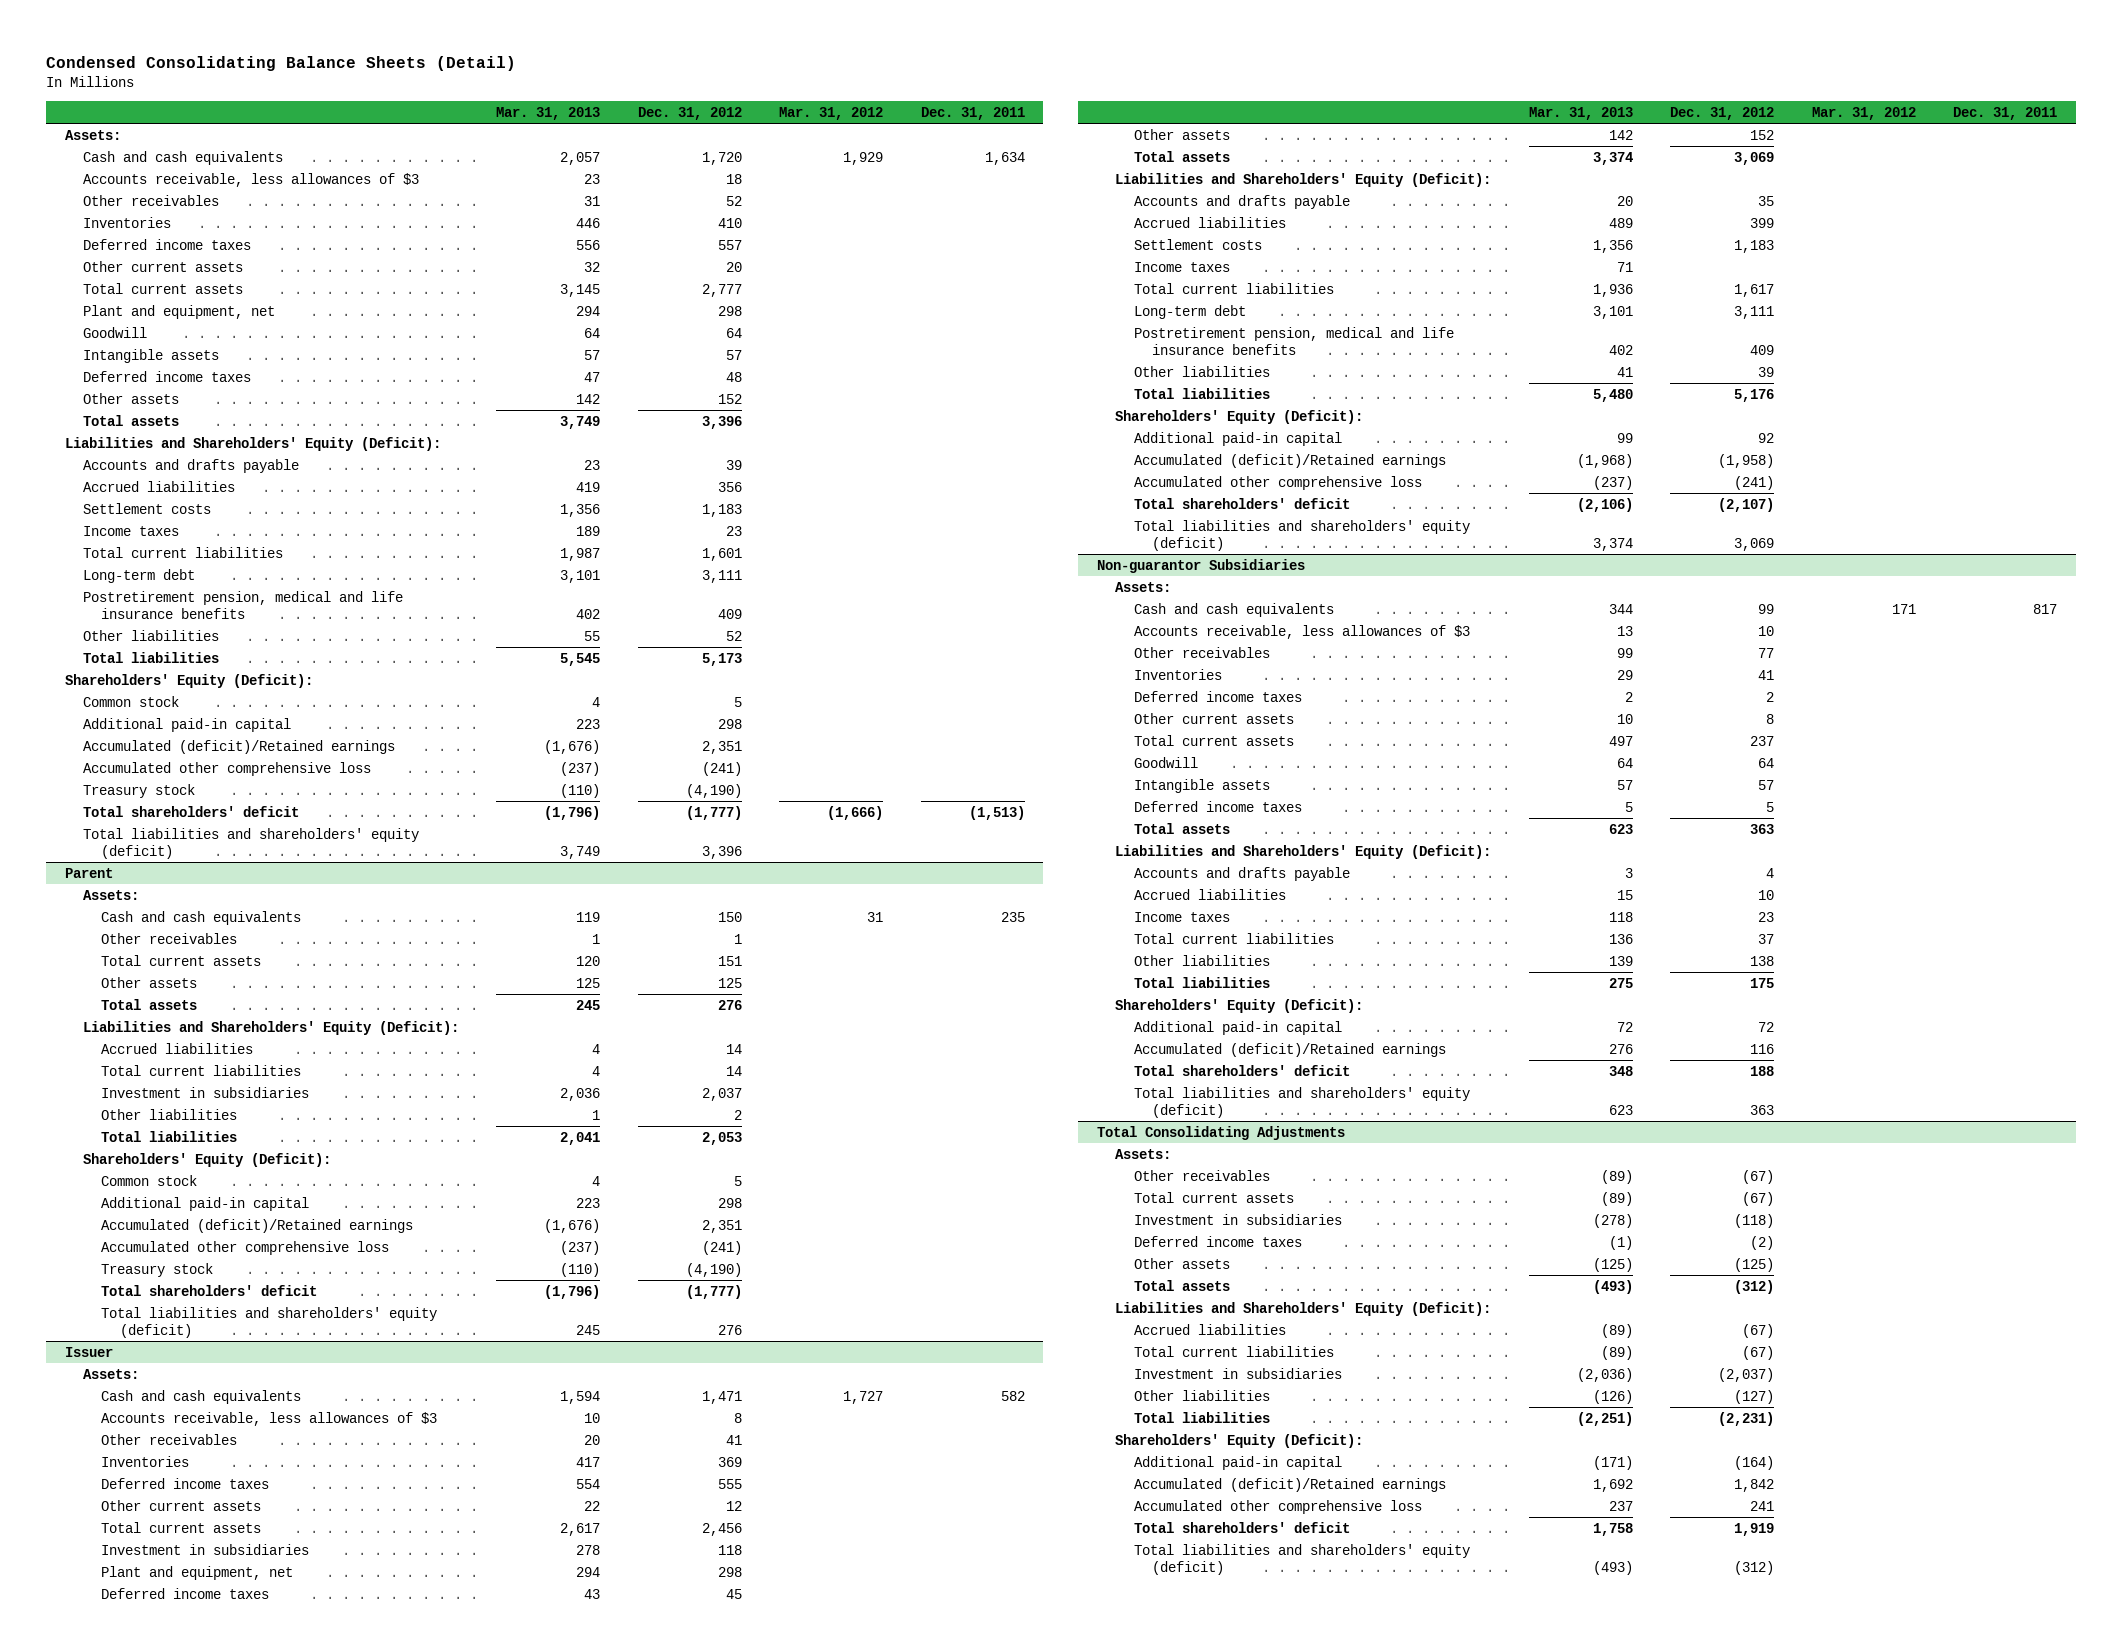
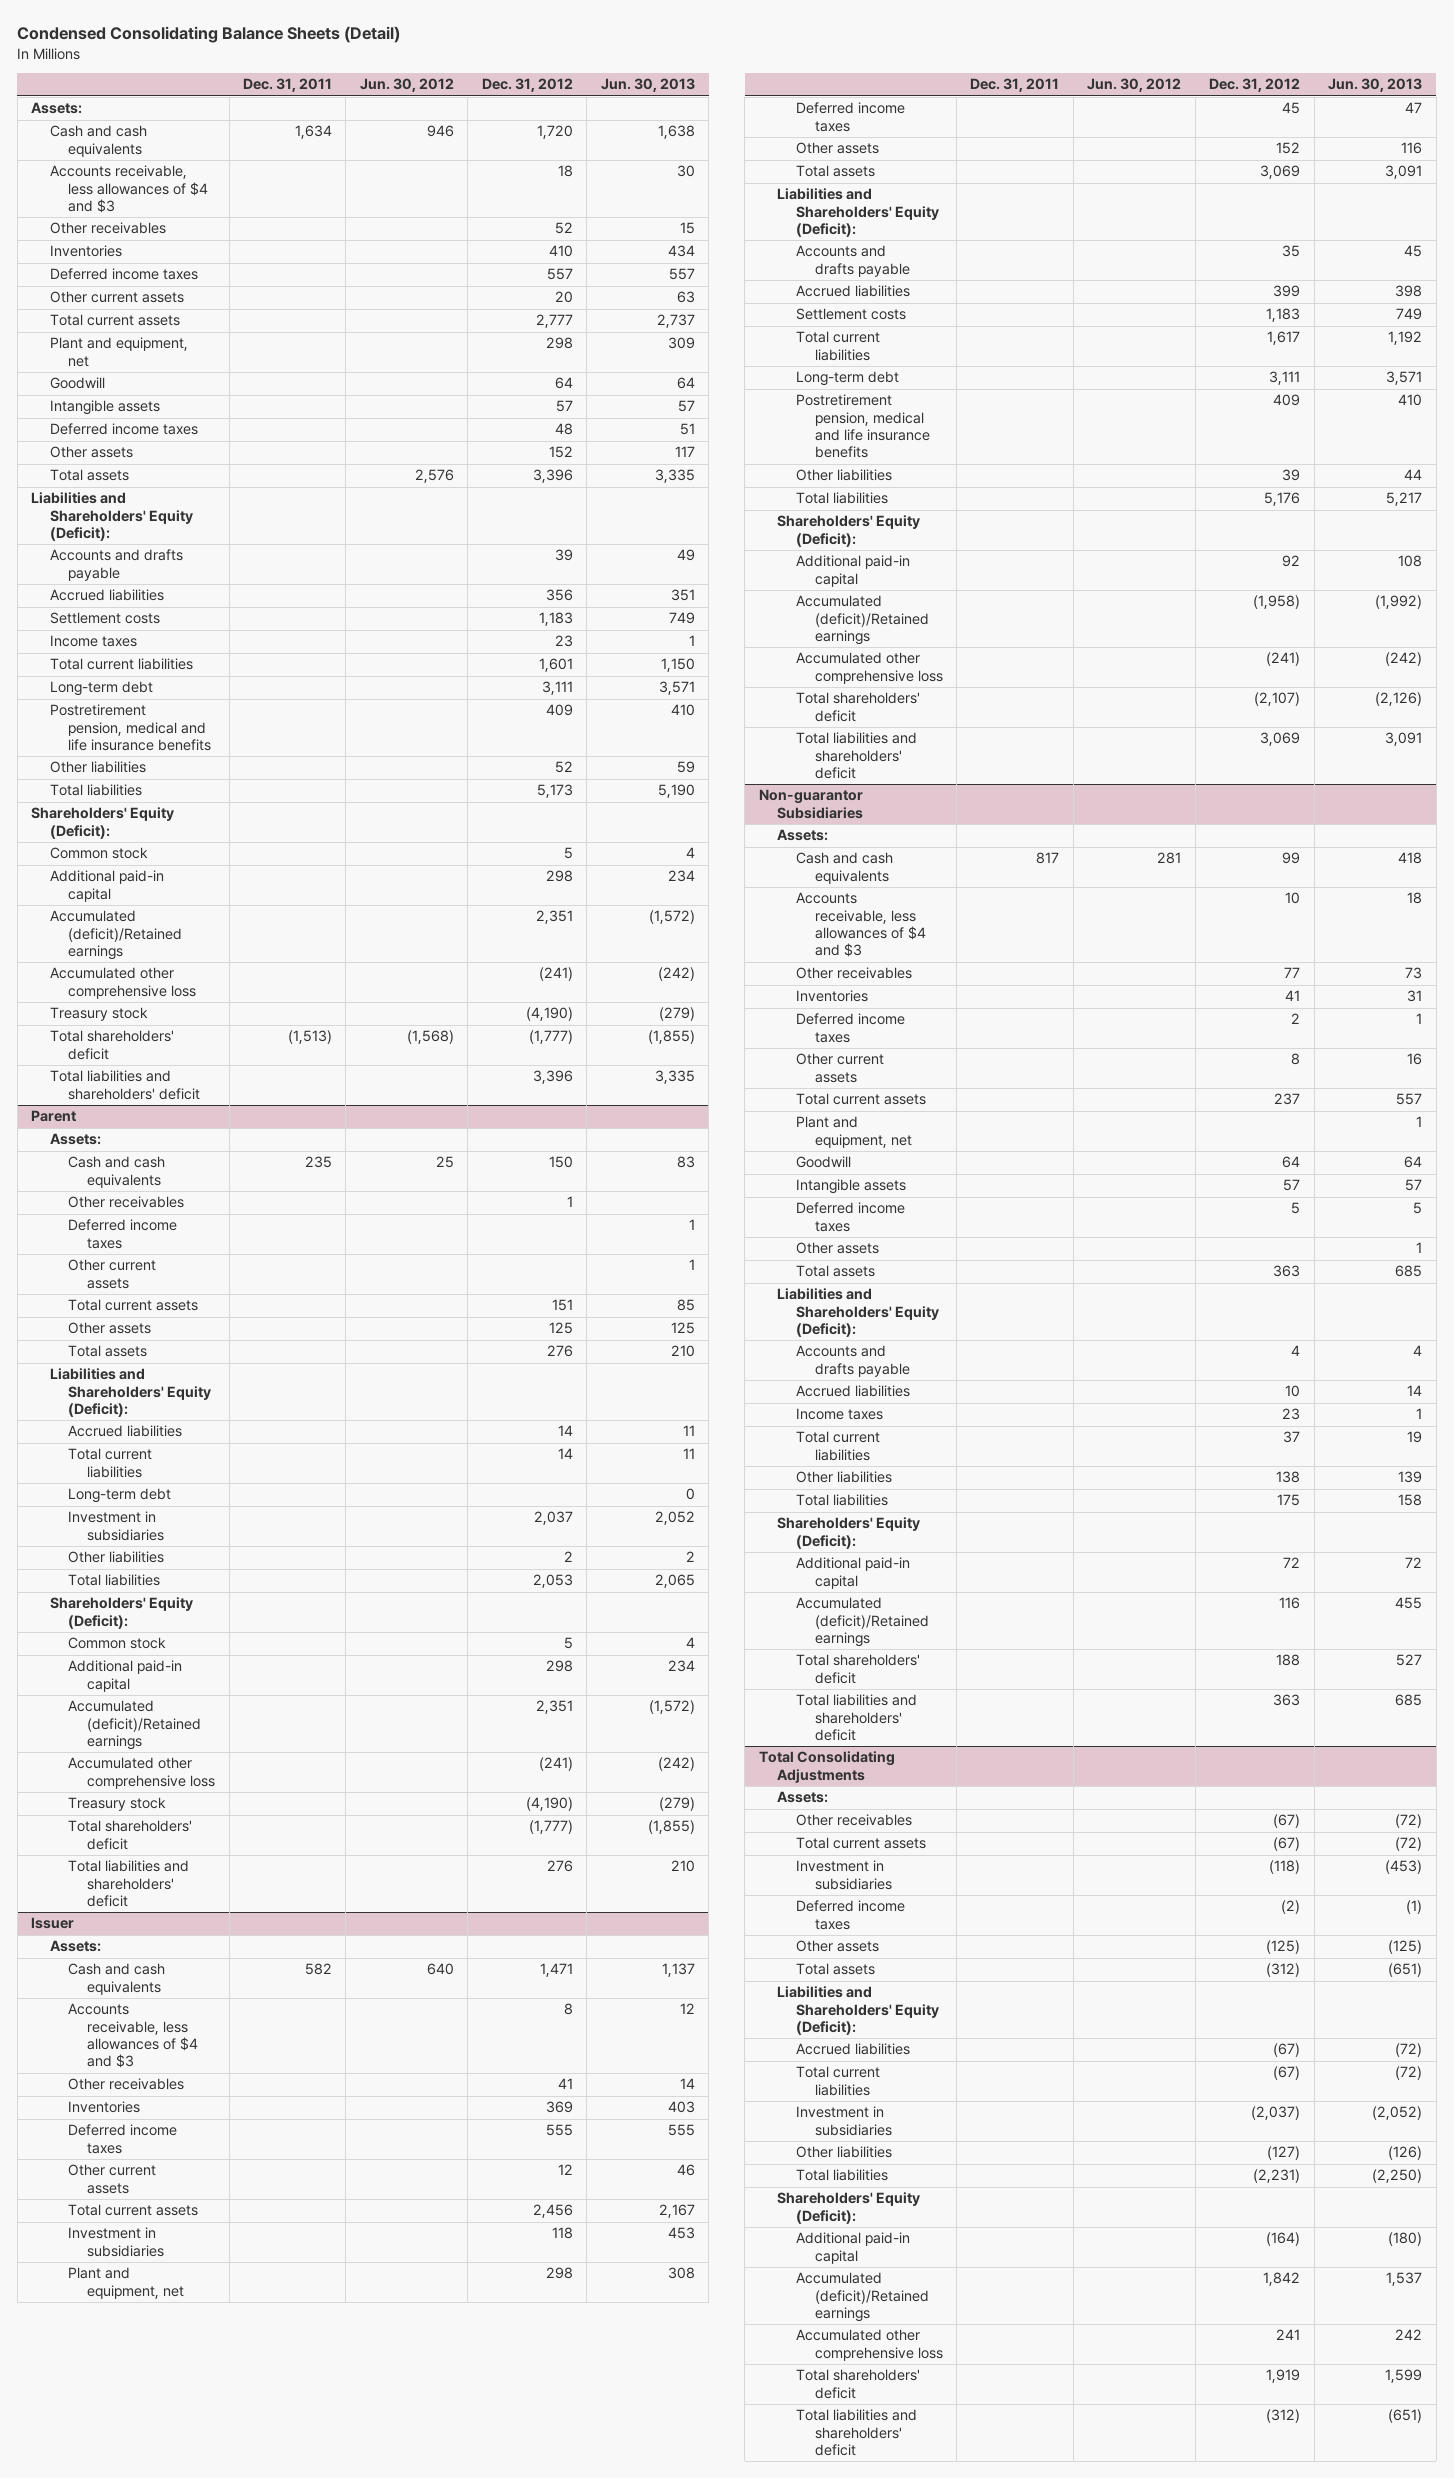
[496,106,601,120] Mar. 31, 2013 -> none
[779,106,884,120] Mar. 31, 2012 -> none
none -> [359,78,454,93] Jun. 30, 2012
none -> [600,78,695,93] Jun. 30, 2013
[83,172,420,187] Accounts receivable, less allowances of $3 -> [49,165,209,213] Accounts receivable, less allowances of $4 and $3
[83,827,420,859] Total liabilities and shareholders' equity (deficit) -> [49,1070,201,1100] Total liabilities and shareholders' deficit
none -> [68,1219,178,1249] Deferred income taxes
none -> [68,1259,157,1289] Other current assets
none -> [68,1488,172,1504] Long-term debt
[101,1306,438,1338] Total liabilities and shareholders' equity (deficit) -> [68,1860,190,1907] Total liabilities and shareholders' deficit
[101,1411,438,1426] Accounts receivable, less allowances of $3 -> [68,2003,199,2069] Accounts receivable, less allowances of $4 and $3
[1133,261,1230,272] Income taxes -> none
[1133,519,1470,551] Total liabilities and shareholders' equity (deficit) -> [795,732,917,779] Total liabilities and shareholders' deficit
[1133,624,1470,639] Accounts receivable, less allowances of $3 -> [795,892,926,958] Accounts receivable, less allowances of $4 and $3
none -> [795,1116,912,1148] Plant and equipment, net
none -> [795,1242,879,1255] Other assets
[1133,1086,1470,1118] Total liabilities and shareholders' equity (deficit) -> [795,1694,917,1741] Total liabilities and shareholders' deficit
[1133,1543,1470,1575] Total liabilities and shareholders' equity (deficit) -> [795,2409,917,2456] Total liabilities and shareholders' deficit

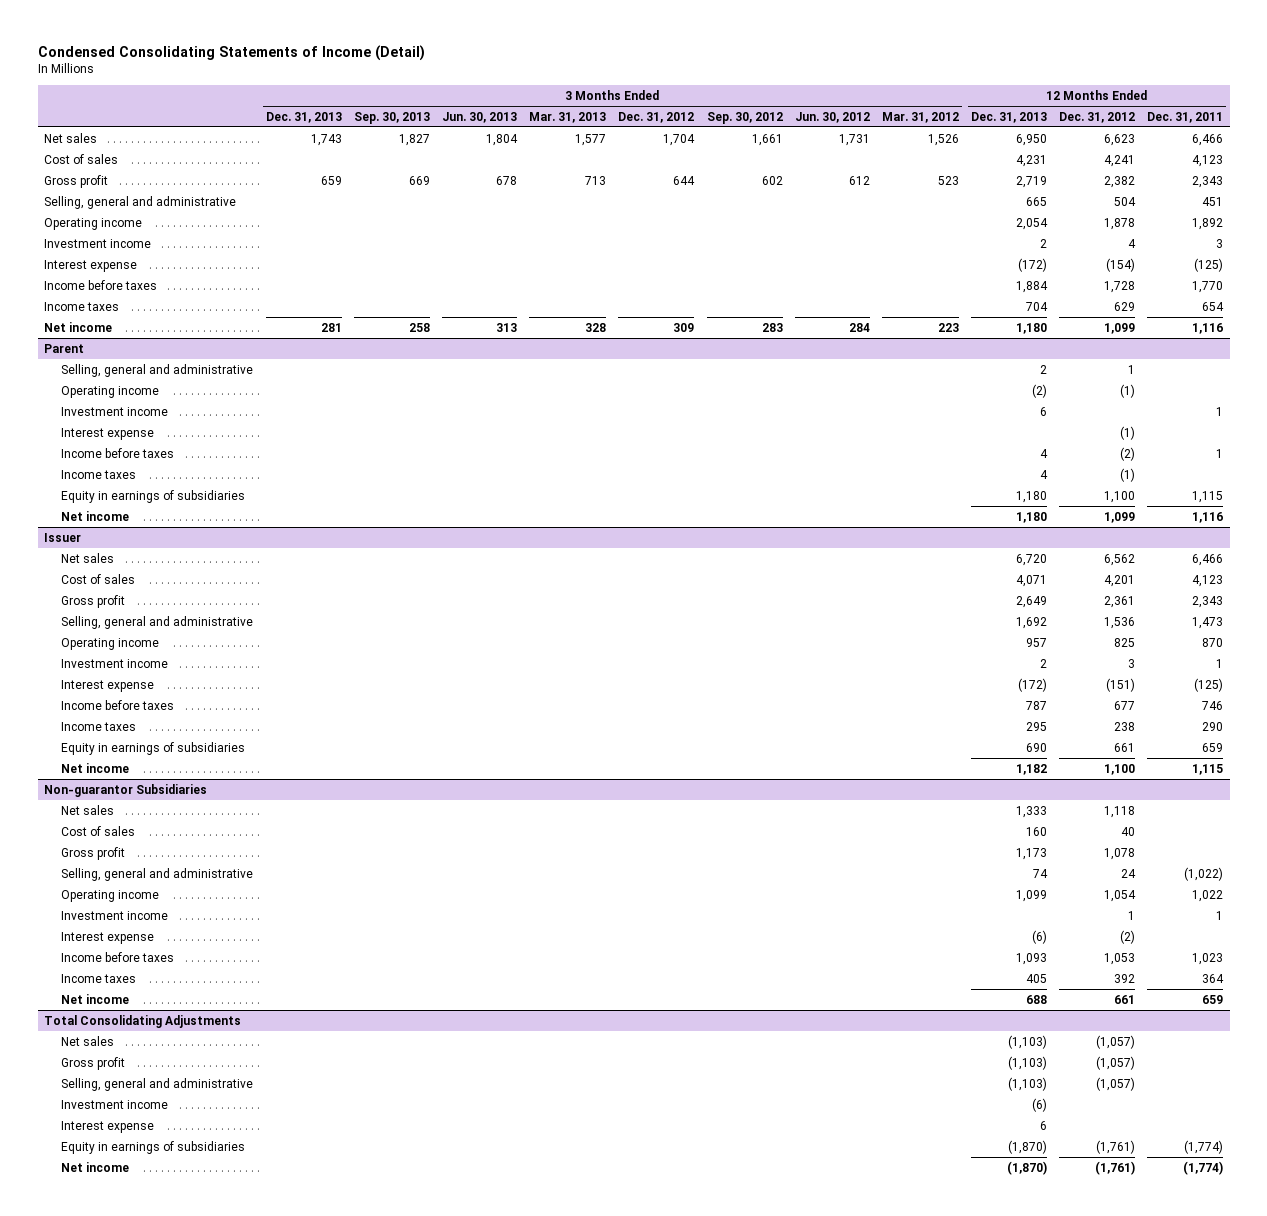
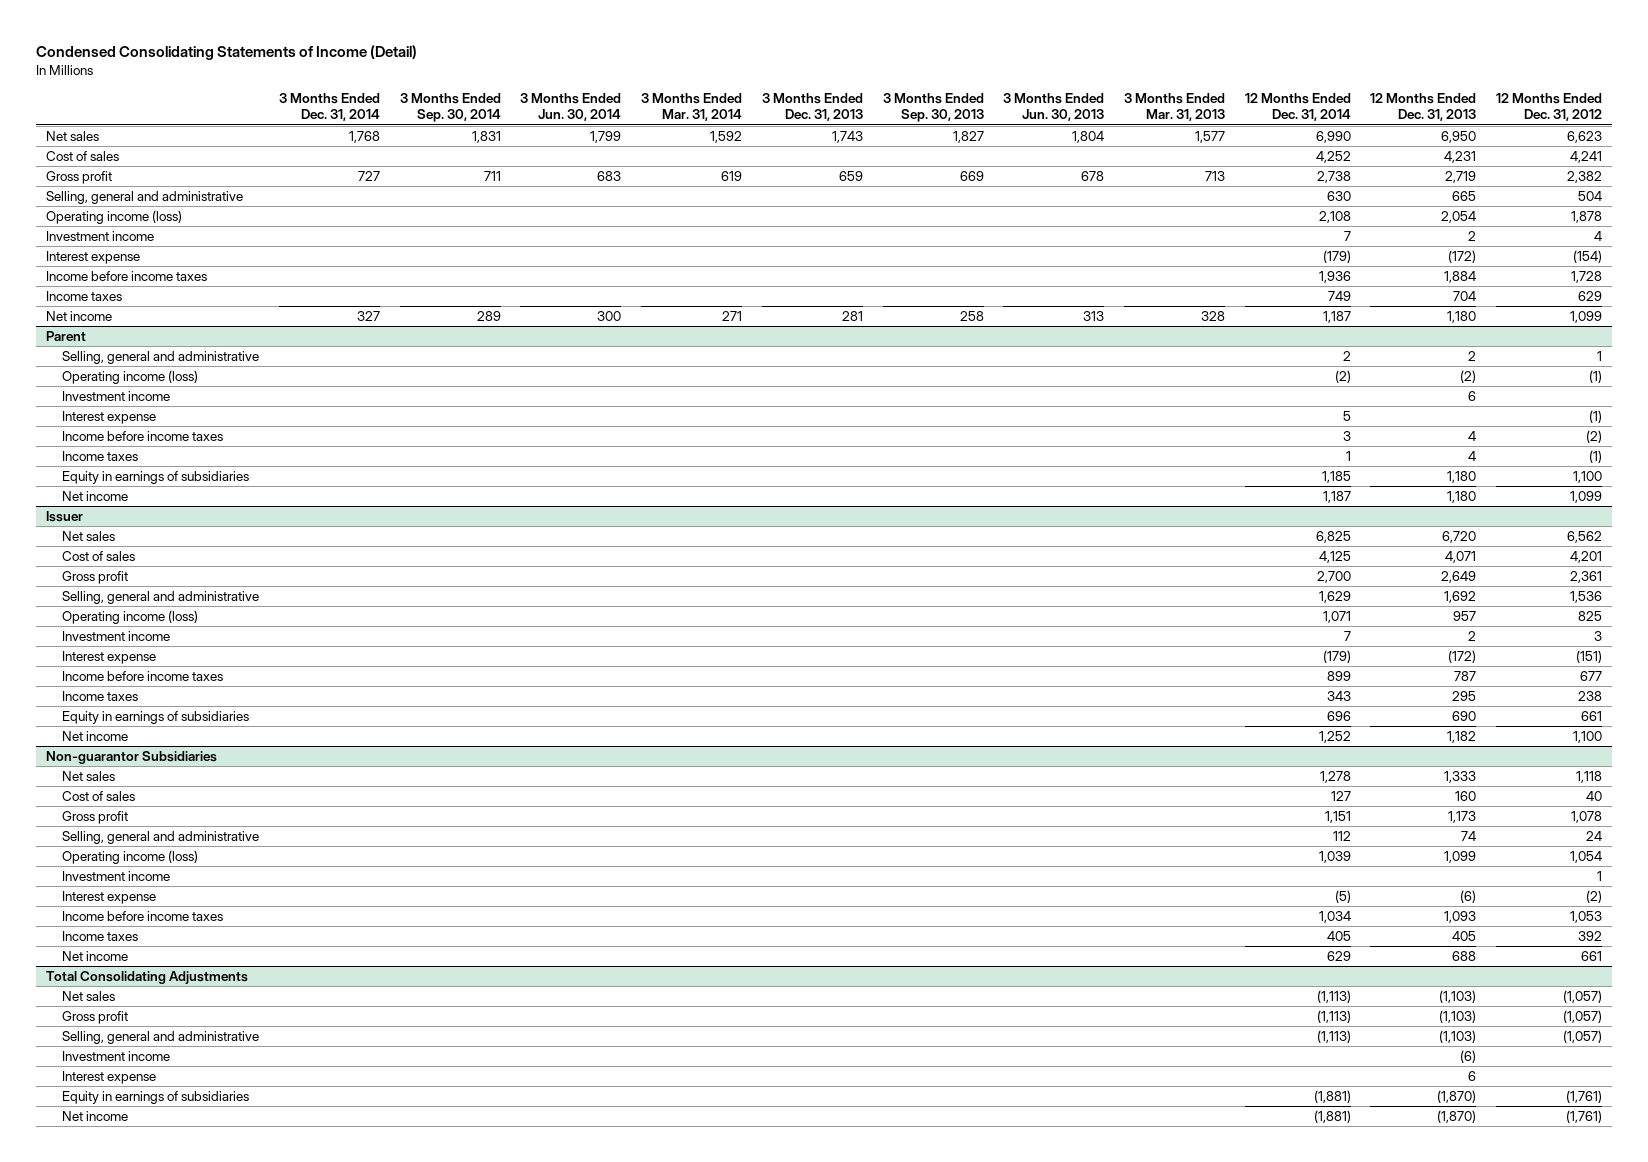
[618,111,695,123] Dec. 31, 2012 -> none
[706,111,783,124] Sep. 30, 2012 -> none
[794,111,870,123] Jun. 30, 2012 -> none
[881,111,959,123] Mar. 31, 2012 -> none
[1147,111,1224,123] Dec. 31, 2011 -> none
none -> [278,92,380,122] 3 Months Ended Dec. 31, 2014
none -> [399,92,501,123] 3 Months Ended Sep. 30, 2014
none -> [520,92,622,122] 3 Months Ended Jun. 30, 2014
none -> [641,92,743,122] 3 Months Ended Mar. 31, 2014
none -> [1244,92,1351,122] 12 Months Ended Dec. 31, 2014
[43,217,142,230] Operating income -> [45,209,182,224] Operating income (loss)
[43,279,157,290] Income before taxes -> [45,270,207,281] Income before income taxes
[61,385,160,398] Operating income -> [62,369,199,384] Operating income (loss)
[61,447,175,458] Income before taxes -> [62,430,224,441] Income before income taxes
[61,637,160,650] Operating income -> [62,609,199,624] Operating income (loss)
[61,699,175,710] Income before taxes -> [62,670,224,681] Income before income taxes
[61,889,160,902] Operating income -> [62,849,199,864] Operating income (loss)
[61,951,175,962] Income before taxes -> [62,910,224,921] Income before income taxes

